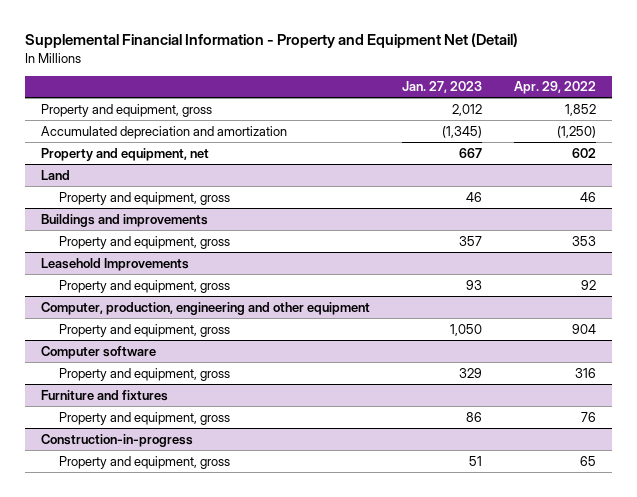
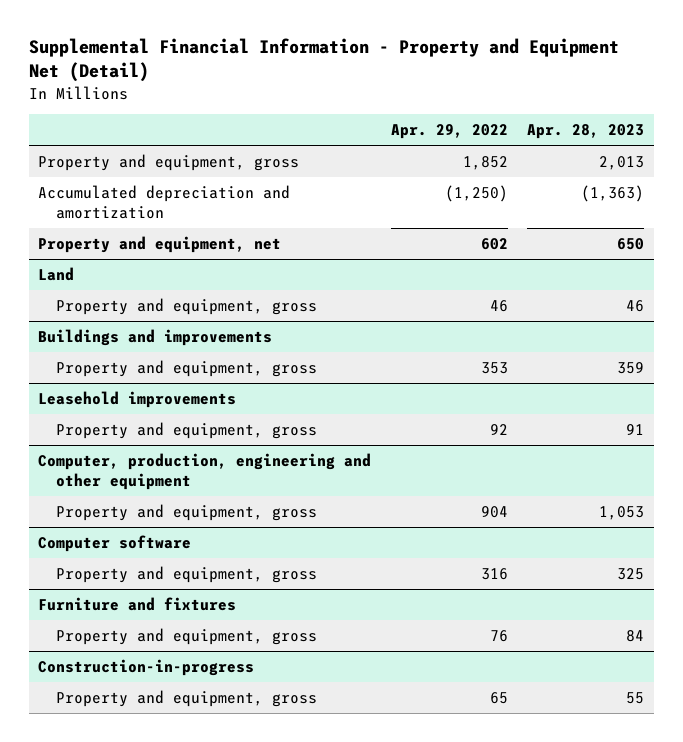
[402,81,483,94] Jan. 27, 2023 -> none
none -> [527,124,645,140] Apr. 28, 2023
[40,257,189,271] Leasehold Improvements -> [38,390,237,408] Leasehold improvements

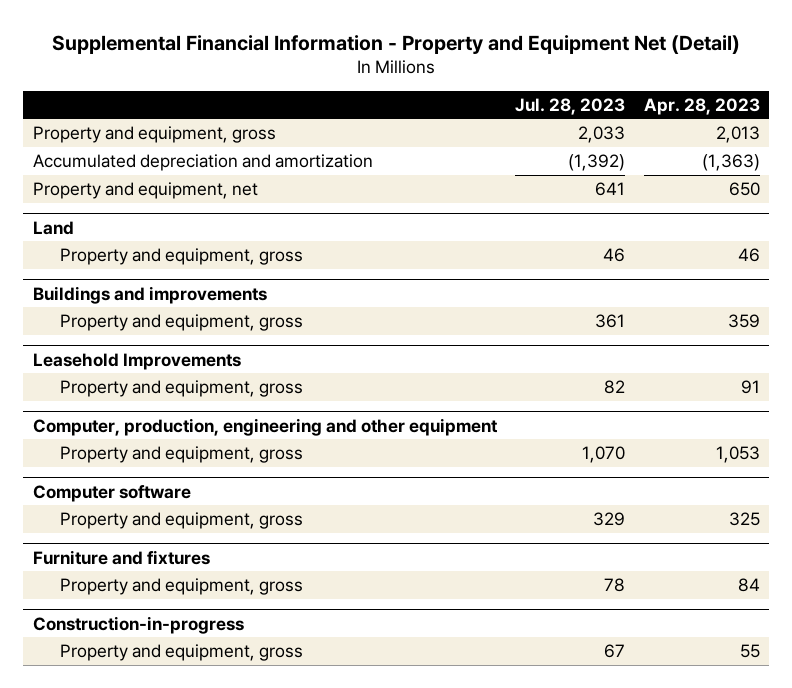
[390,124,508,140] Apr. 29, 2022 -> none
none -> [515,97,626,115] Jul. 28, 2023
[38,390,237,408] Leasehold improvements -> [32,352,241,370] Leasehold Improvements

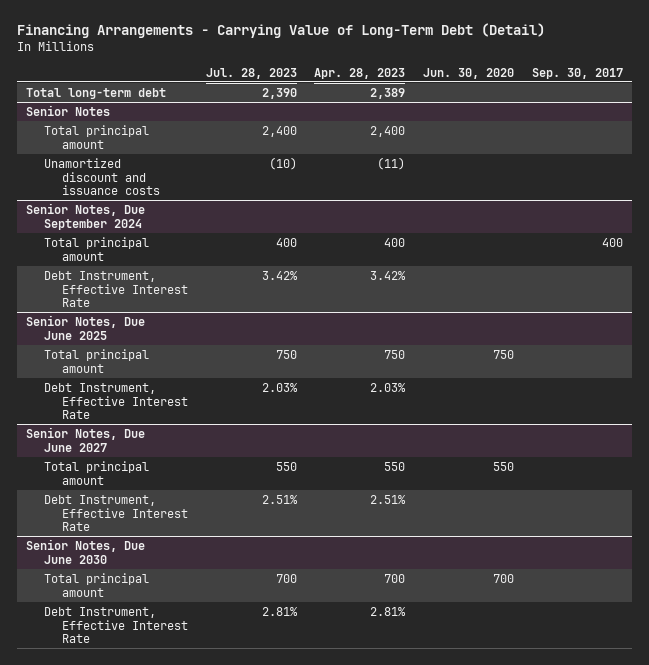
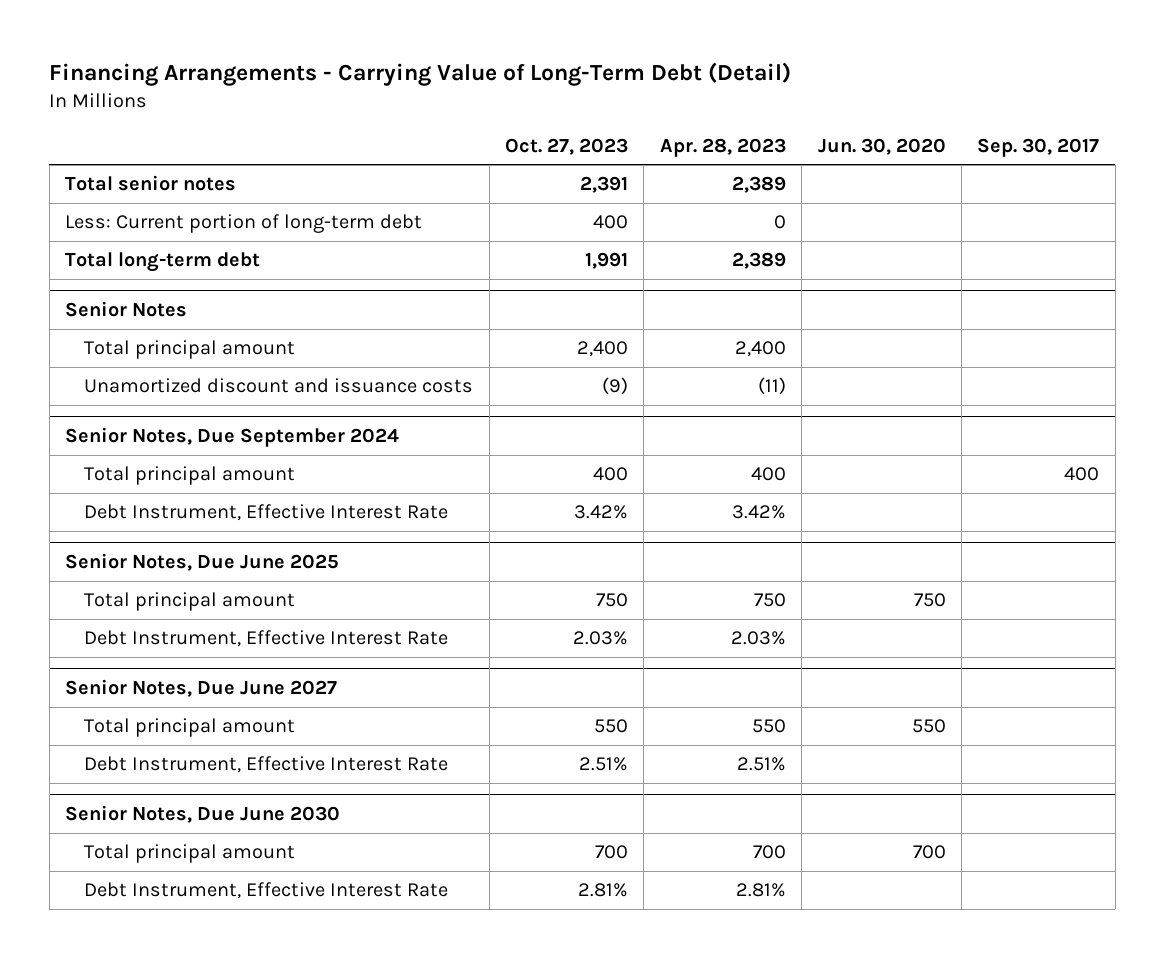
[205,67,297,79] Jul. 28, 2023 -> none
none -> [504,137,628,155] Oct. 27, 2023
none -> [65,175,237,192] Total senior notes
none -> [65,214,423,234] Less: Current portion of long-term debt

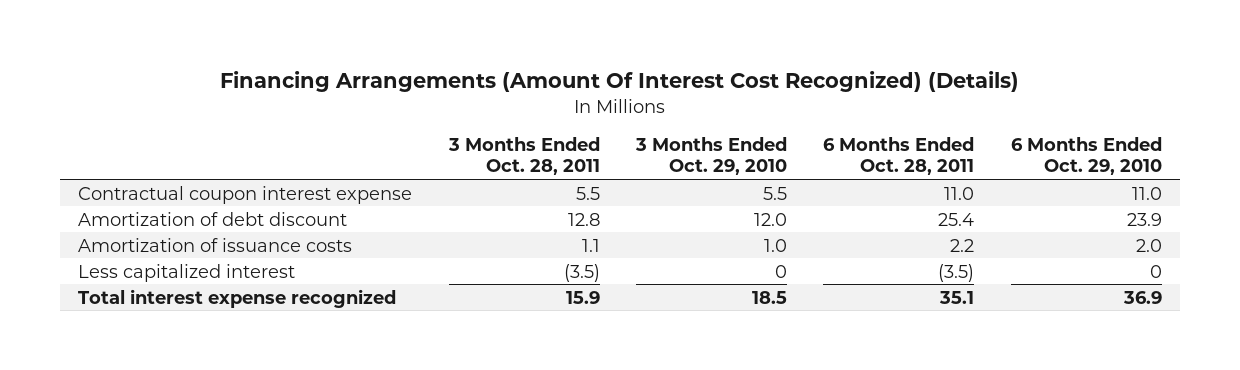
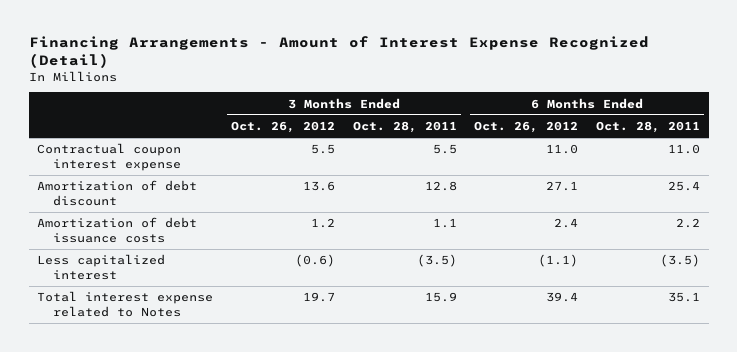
[220,71,1020,93] Financing Arrangements (Amount Of Interest Cost Recognized) (Details) -> [28,35,649,68] Financing Arrangements - Amount of Interest Expense Recognized (Detail)
[635,136,788,176] 3 Months Ended Oct. 29, 2010 -> none
[1010,136,1162,176] 6 Months Ended Oct. 29, 2010 -> none
none -> [230,121,335,134] Oct. 26, 2012
none -> [474,121,579,134] Oct. 26, 2012
[78,237,353,252] Amortization of issuance costs -> [37,217,198,244] Amortization of debt issuance costs
[78,288,397,308] Total interest expense recognized -> [37,291,214,318] Total interest expense related to Notes

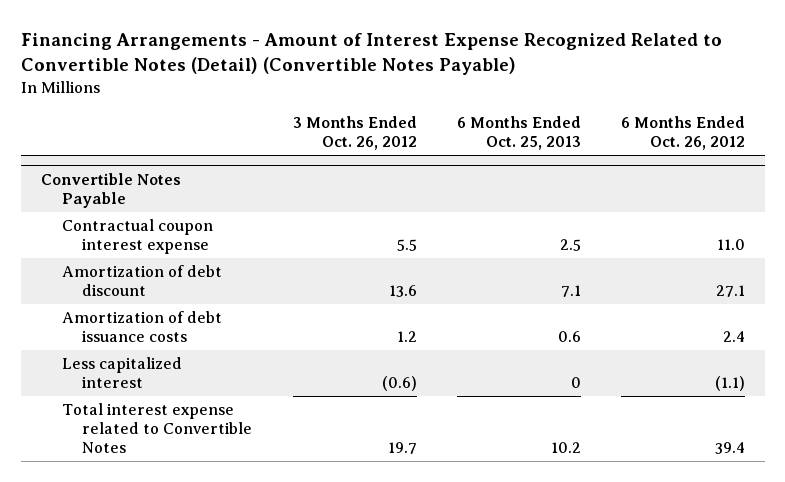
[28,35,649,68] Financing Arrangements - Amount of Interest Expense Recognized (Detail) -> [20,32,722,75] Financing Arrangements - Amount of Interest Expense Recognized Related to Convertible Notes (Detail) (Convertible Notes Payable)
[352,121,457,134] Oct. 28, 2011 -> none
[595,121,700,134] Oct. 28, 2011 -> none
none -> [456,116,581,151] 6 Months Ended Oct. 25, 2013
none -> [40,172,181,208] Convertible Notes Payable
[37,291,214,318] Total interest expense related to Notes -> [61,403,253,454] Total interest expense related to Convertible Notes

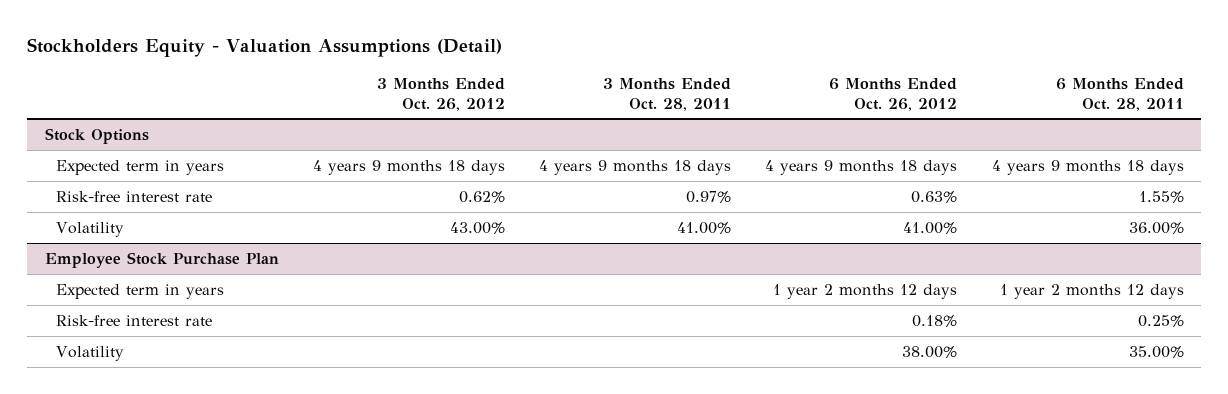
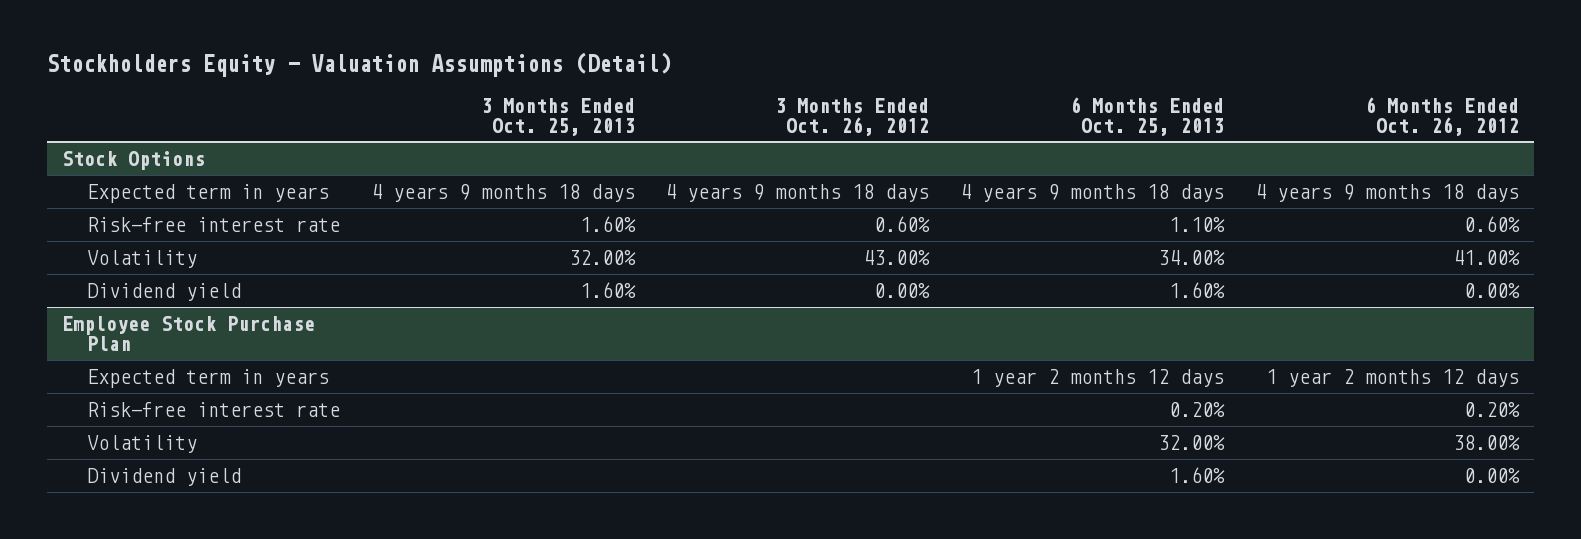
[603,77,732,111] 3 Months Ended Oct. 28, 2011 -> none
[1055,77,1184,111] 6 Months Ended Oct. 28, 2011 -> none
none -> [480,97,635,136] 3 Months Ended Oct. 25, 2013
none -> [1069,96,1224,136] 6 Months Ended Oct. 25, 2013
[458,190,505,203] 0.62% -> [874,215,931,232] 0.60%
[911,190,958,203] 0.63% -> [1463,215,1520,232] 0.60%
none -> [86,282,241,301] Dividend yield
[912,314,958,327] 0.18% -> [1463,401,1520,417] 0.20%
none -> [86,467,241,486] Dividend yield

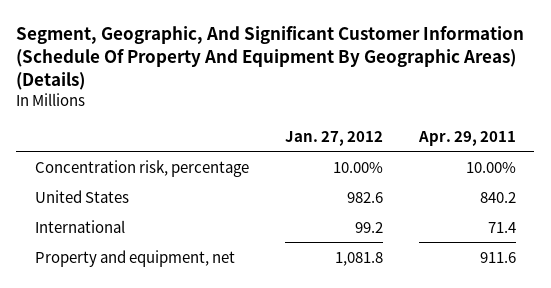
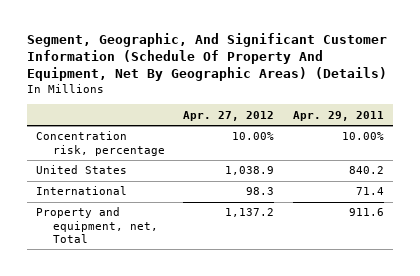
[16,25,525,91] Segment, Geographic, And Significant Customer Information (Schedule Of Property And Equipment By Geographic Areas) (Details) -> [26,32,387,82] Segment, Geographic, And Significant Customer Information (Schedule Of Property And Equipment, Net By Geographic Areas) (Details)
[284,130,383,146] Jan. 27, 2012 -> none
none -> [183,110,275,121] Apr. 27, 2012
[34,249,235,267] Property and equipment, net -> [36,207,158,243] Property and equipment, net, Total

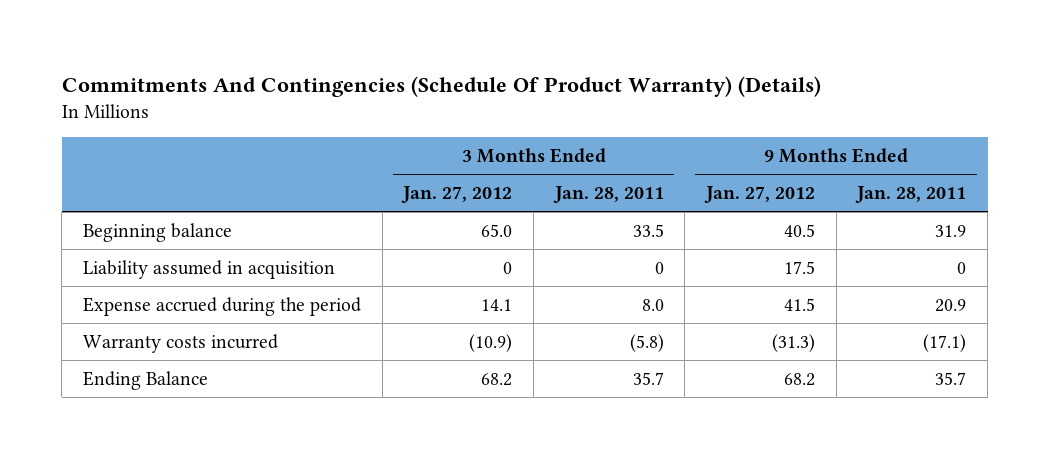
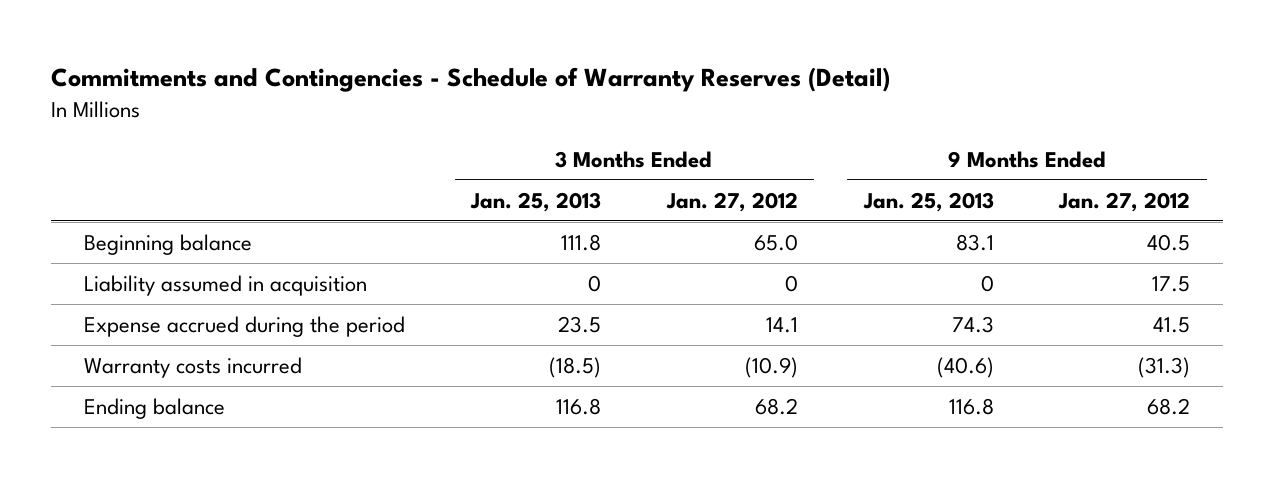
[61,75,821,97] Commitments And Contingencies (Schedule Of Product Warranty) (Details) -> [51,67,891,93] Commitments and Contingencies - Schedule of Warranty Reserves (Detail)
[552,185,664,203] Jan. 28, 2011 -> none
[855,185,967,203] Jan. 28, 2011 -> none
none -> [469,191,601,212] Jan. 25, 2013
none -> [862,191,994,212] Jan. 25, 2013
[83,370,209,390] Ending Balance -> [84,397,226,419] Ending balance

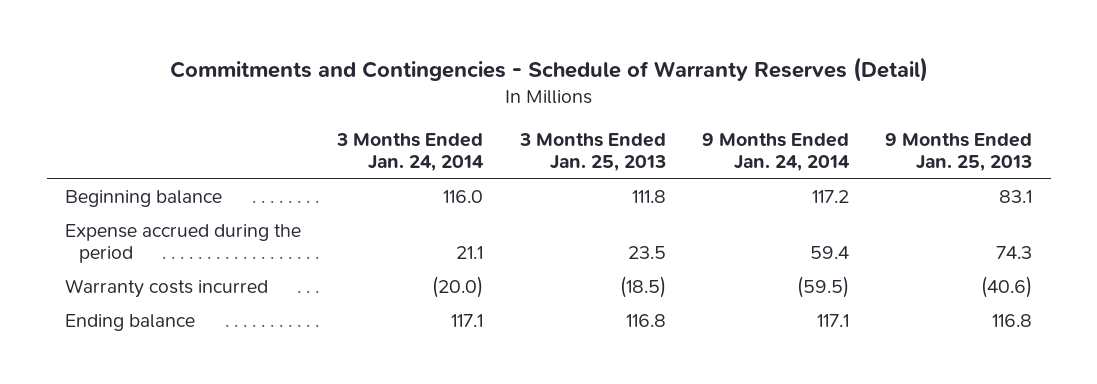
[665,191,798,212] Jan. 27, 2012 -> none
[1058,191,1191,212] Jan. 27, 2012 -> none
none -> [336,132,485,172] 3 Months Ended Jan. 24, 2014
none -> [701,132,850,172] 9 Months Ended Jan. 24, 2014
[84,274,368,296] Liability assumed in acquisition -> none

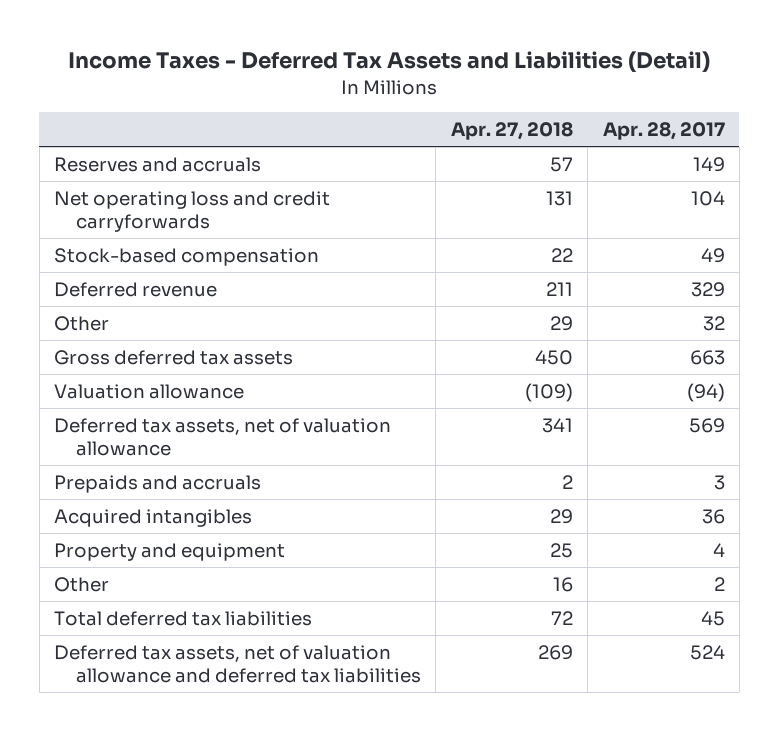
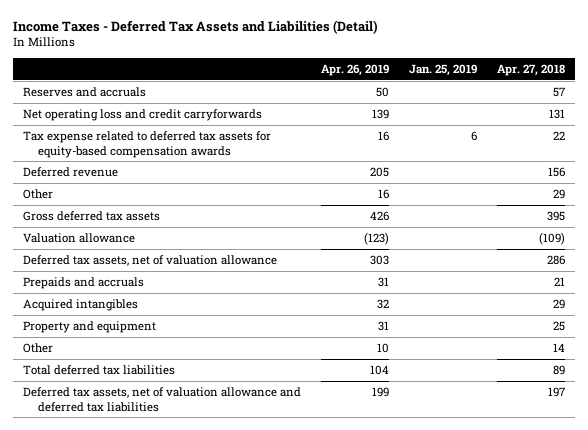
[602,122,725,141] Apr. 28, 2017 -> none
none -> [321,64,390,77] Apr. 26, 2019
none -> [409,64,478,77] Jan. 25, 2019
[54,247,320,266] Stock-based compensation -> [23,131,272,158] Tax expense related to deferred tax assets for equity-based compensation awards
[545,281,573,296] 211 -> [548,167,566,178] 156
[534,349,573,365] 450 -> [547,211,566,222] 395
[541,417,573,433] 341 -> [547,255,566,266] 286
[561,474,573,489] 2 -> [554,277,566,287] 21
[552,576,573,592] 16 -> [553,343,566,353] 14
[550,610,573,625] 72 -> [553,365,566,376] 89
[537,644,573,660] 269 -> [548,387,566,398] 197

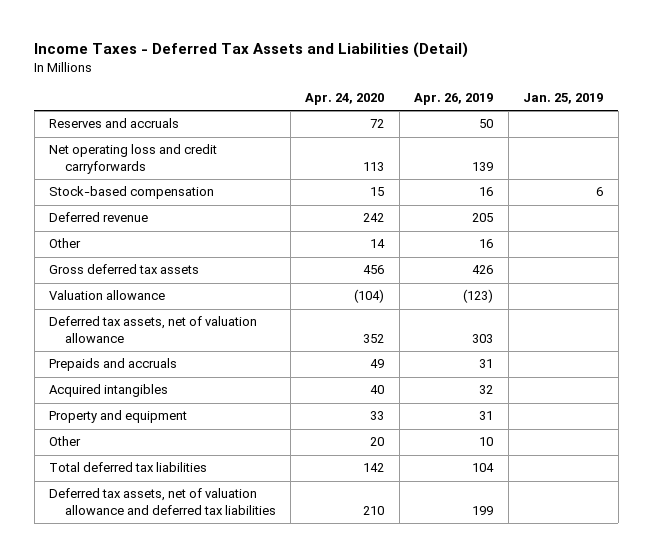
[497,64,566,77] Apr. 27, 2018 -> none
none -> [305,93,385,106] Apr. 24, 2020
[23,131,272,158] Tax expense related to deferred tax assets for equity-based compensation awards -> [49,186,215,200] Stock-based compensation

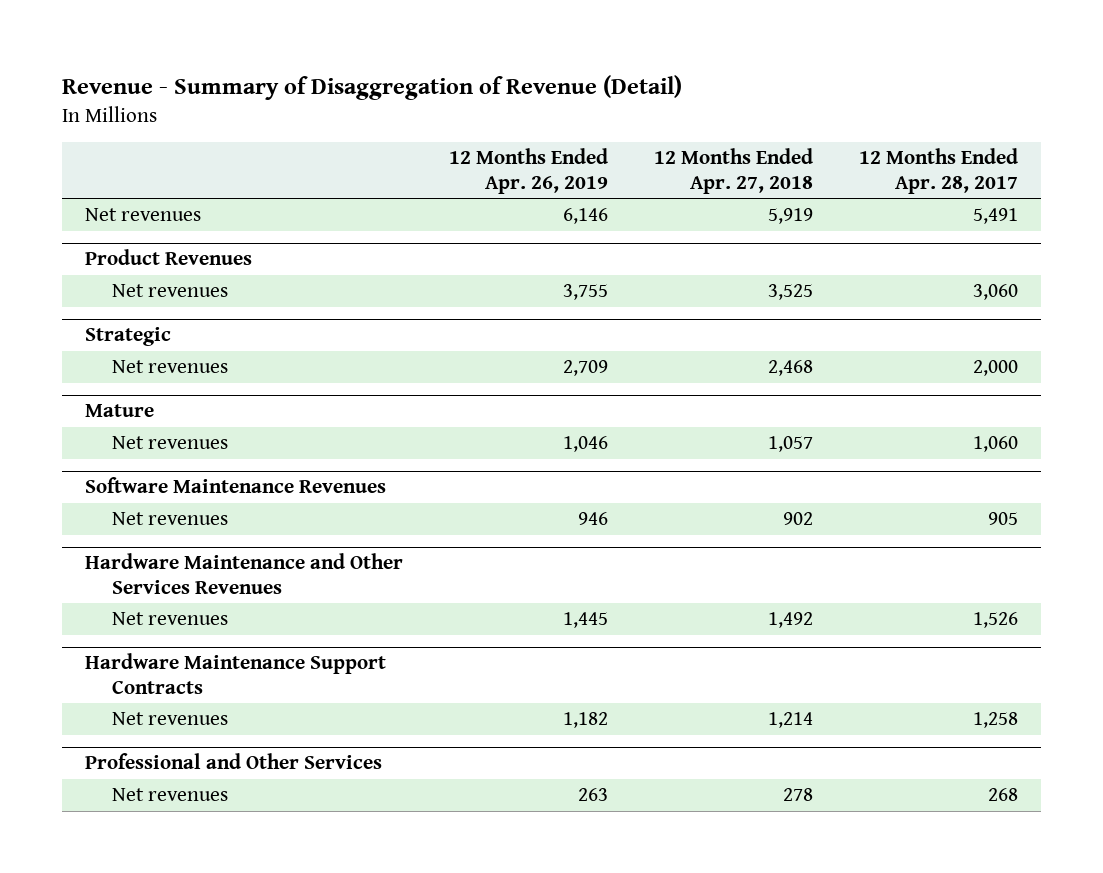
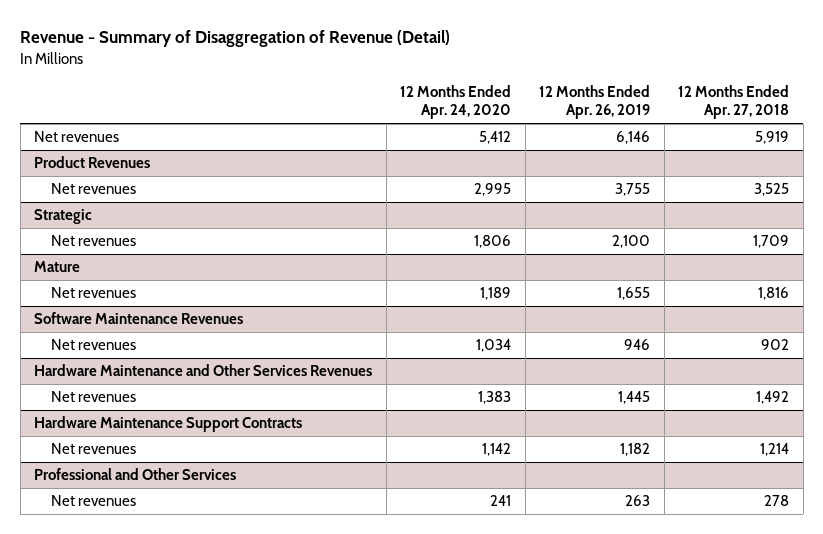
[858,148,1018,194] 12 Months Ended Apr. 28, 2017 -> none
none -> [400,84,512,120] 12 Months Ended Apr. 24, 2020
[563,360,609,377] 2,709 -> [612,235,651,249] 2,100
[767,360,813,377] 2,468 -> [753,235,790,249] 1,709
[563,436,609,453] 1,046 -> [617,287,651,301] 1,655
[767,436,813,453] 1,057 -> [758,287,790,301] 1,816

